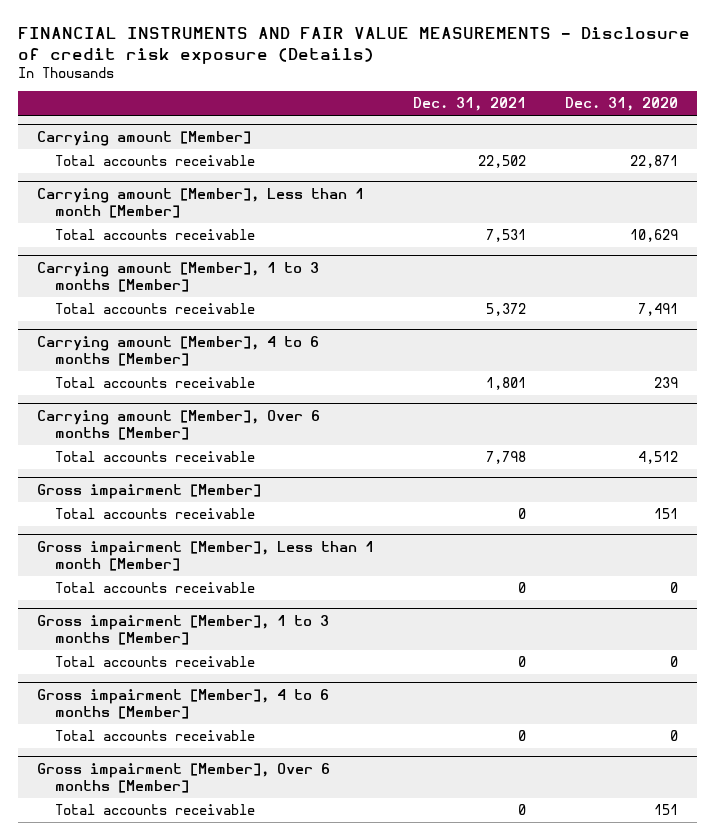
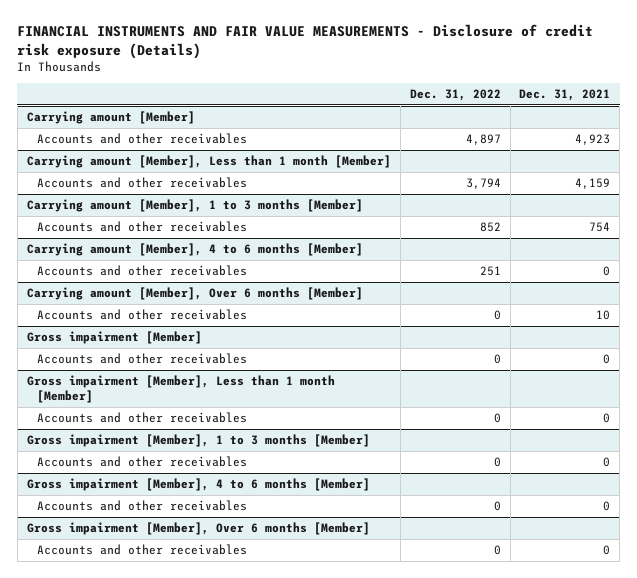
[564,97,678,112] Dec. 31, 2020 -> none
none -> [409,89,501,102] Dec. 31, 2022
[55,155,256,167] Total accounts receivable -> none
none -> [37,133,248,145] Accounts and other receivables
[55,229,256,241] Total accounts receivable -> none
none -> [37,177,248,189] Accounts and other receivables
[55,303,256,315] Total accounts receivable -> none
none -> [37,221,248,233] Accounts and other receivables
[55,377,256,389] Total accounts receivable -> none
none -> [37,265,248,277] Accounts and other receivables
[55,451,256,463] Total accounts receivable -> none
none -> [37,309,248,321] Accounts and other receivables
[55,508,256,520] Total accounts receivable -> none
none -> [37,353,248,365] Accounts and other receivables
[55,582,256,594] Total accounts receivable -> none
none -> [37,412,248,424] Accounts and other receivables
[55,656,256,668] Total accounts receivable -> none
none -> [37,456,248,468] Accounts and other receivables
[55,730,256,742] Total accounts receivable -> none
none -> [37,500,248,512] Accounts and other receivables
[55,804,256,816] Total accounts receivable -> none
none -> [37,544,248,556] Accounts and other receivables

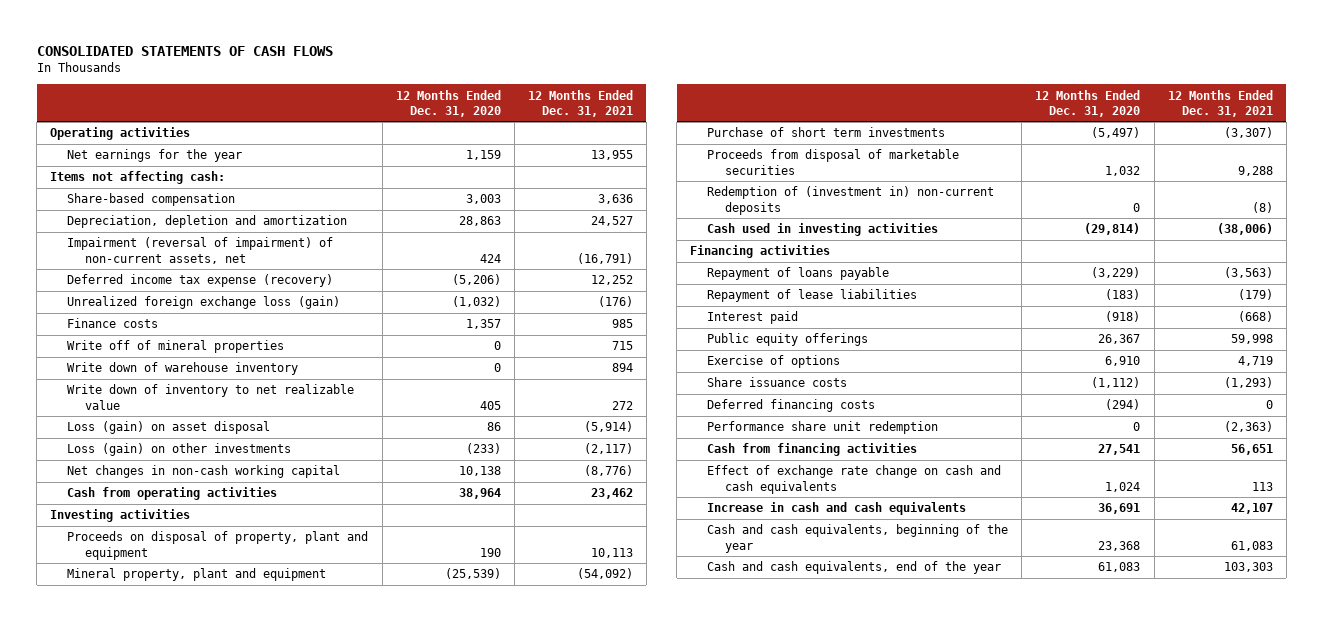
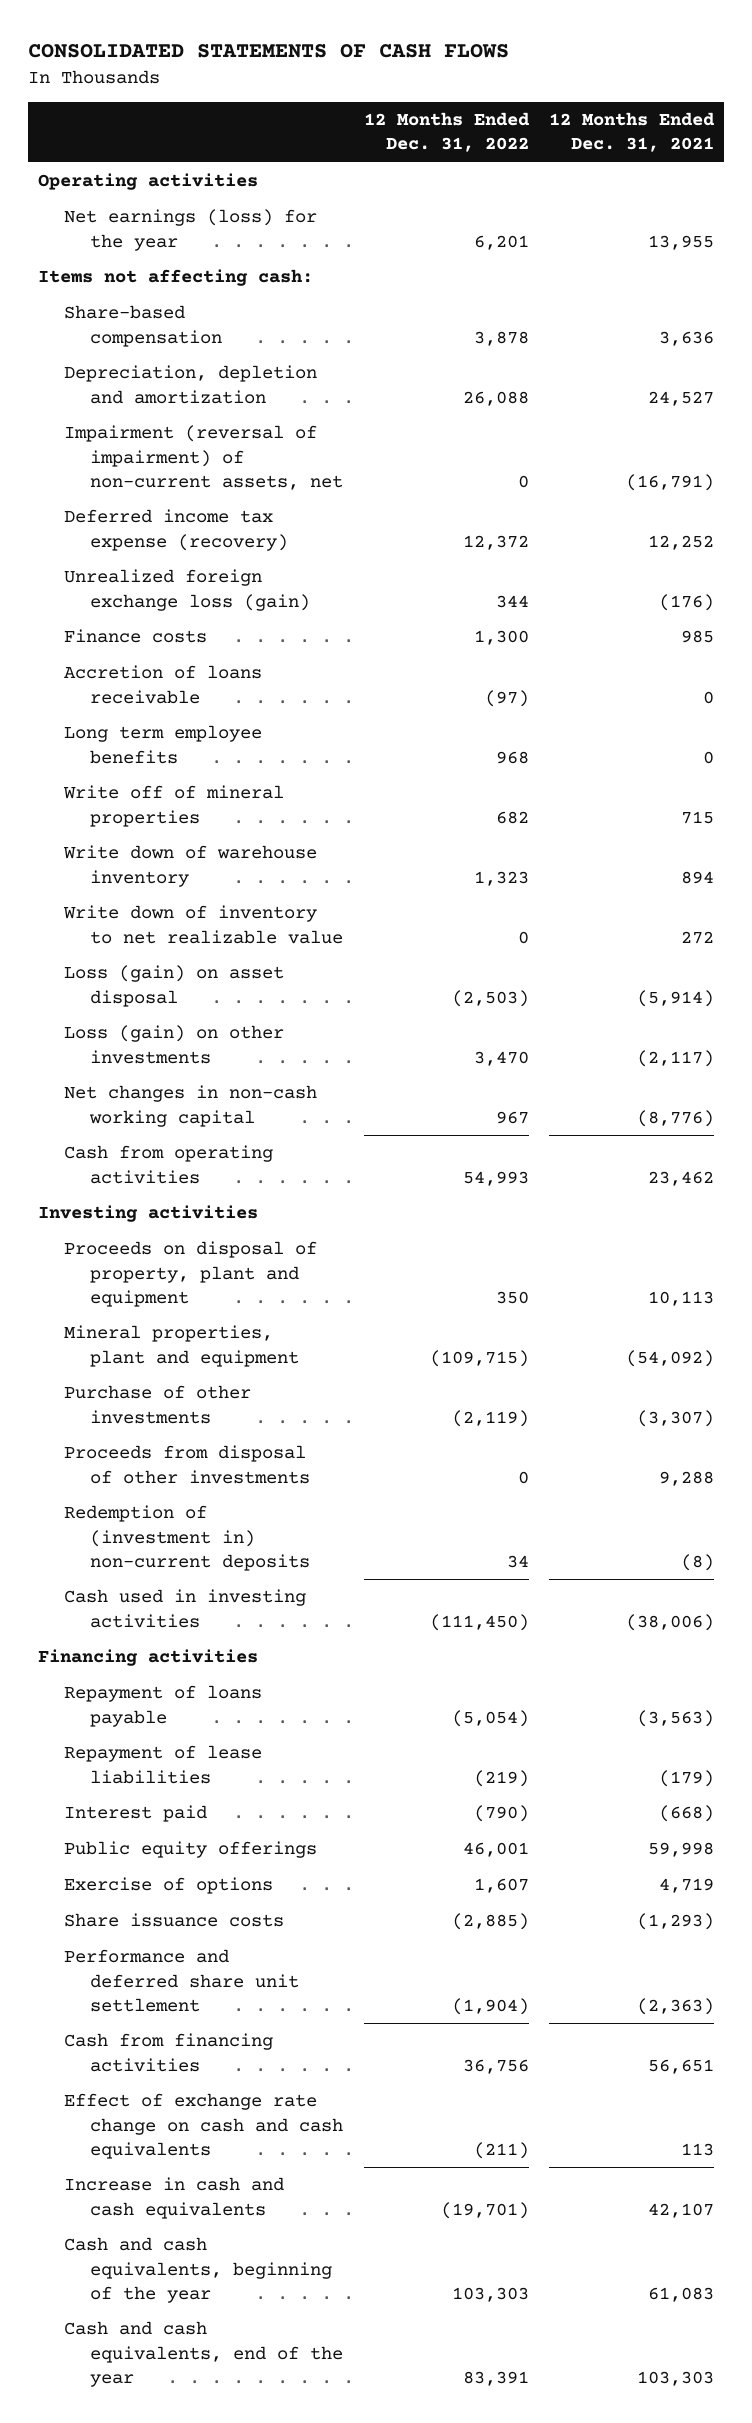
[395,89,501,118] 12 Months Ended Dec. 31, 2020 -> none
none -> [363,112,530,153] 12 Months Ended Dec. 31, 2022
[67,149,243,163] Net earnings for the year -> [64,209,318,251] Net earnings (loss) for the year
none -> [64,665,263,704] Accretion of loans receivable
none -> [64,725,263,764] Long term employee benefits
[67,568,327,582] Mineral property, plant and equipment -> [64,1325,300,1367] Mineral properties, plant and equipment
[707,127,946,138] Purchase of short term investments -> [64,1385,252,1424] Purchase of other investments
[707,149,960,175] Proceeds from disposal of marketable securities -> [64,1445,311,1484] Proceeds from disposal of other investments
[707,399,876,413] Deferred financing costs -> none
[707,421,939,435] Performance share unit redemption -> [64,1949,300,2013] Performance and deferred share unit settlement

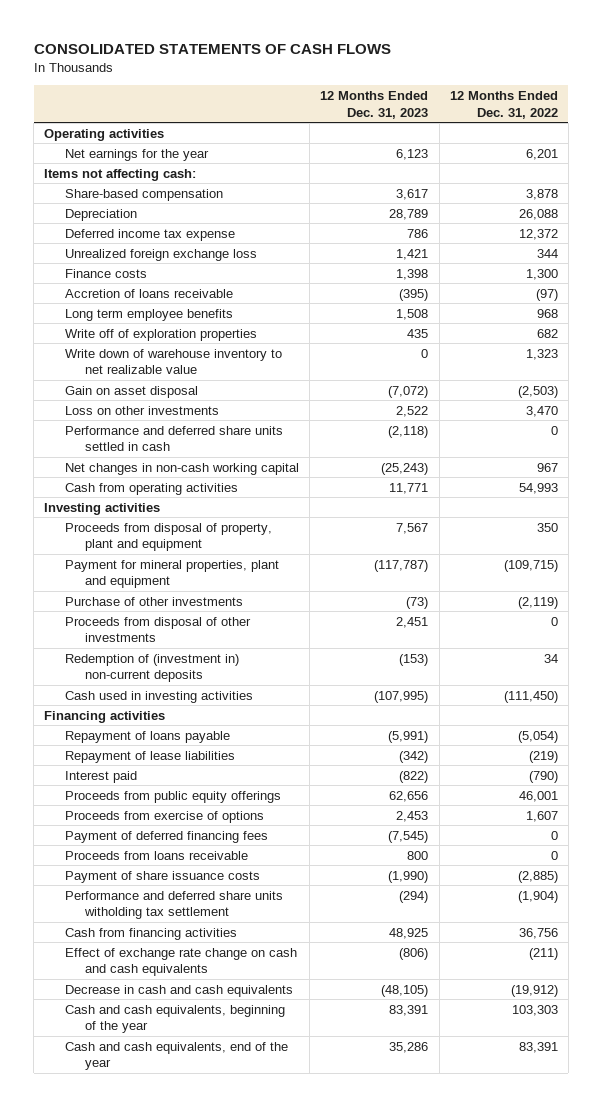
[549,112,716,153] 12 Months Ended Dec. 31, 2021 -> none
none -> [320,91,429,119] 12 Months Ended Dec. 31, 2023
[64,209,318,251] Net earnings (loss) for the year -> [64,148,209,161] Net earnings for the year
[64,425,344,491] Impairment (reversal of impairment) of non-current assets, net -> none
[64,365,318,404] Depreciation, depletion and amortization -> [64,208,137,221] Depreciation
[64,509,289,551] Deferred income tax expense (recovery) -> [64,228,235,241] Deferred income tax expense
[64,569,311,611] Unrealized foreign exchange loss (gain) -> [64,248,257,261] Unrealized foreign exchange loss
[63,845,318,887] Write down of warehouse inventory -> none
[63,785,285,827] Write off of mineral properties -> [64,328,257,341] Write off of exploration properties
[63,905,344,944] Write down of inventory to net realizable value -> [64,348,282,375] Write down of warehouse inventory to net realizable value
[517,930,529,944] 0 -> [525,348,558,360] 1,323
[64,965,285,1007] Loss (gain) on asset disposal -> [64,385,198,398] Gain on asset disposal
[64,1025,285,1064] Loss (gain) on other investments -> [64,405,219,415] Loss on other investments
none -> [64,425,283,452] Performance and deferred share units settled in cash
[64,1241,318,1308] Proceeds on disposal of property, plant and equipment -> [64,522,272,552] Proceeds from disposal of property, plant and equipment
[64,1325,300,1367] Mineral properties, plant and equipment -> [64,559,279,589] Payment for mineral properties, plant and equipment
[64,1841,318,1859] Public equity offerings -> [64,790,281,803] Proceeds from public equity offerings
[64,1877,274,1895] Exercise of options -> [64,810,264,823] Proceeds from exercise of options
none -> [64,830,268,843] Payment of deferred financing fees
none -> [64,850,248,860] Proceeds from loans receivable
[64,1913,285,1928] Share issuance costs -> [64,870,260,883] Payment of share issuance costs
[64,1949,300,2013] Performance and deferred share unit settlement -> [64,890,283,920] Performance and deferred share units witholding tax settlement
[64,2177,285,2219] Increase in cash and cash equivalents -> [64,984,293,997] Decrease in cash and cash equivalents
[440,2201,529,2219] (19,701) -> [510,984,558,997] (19,912)

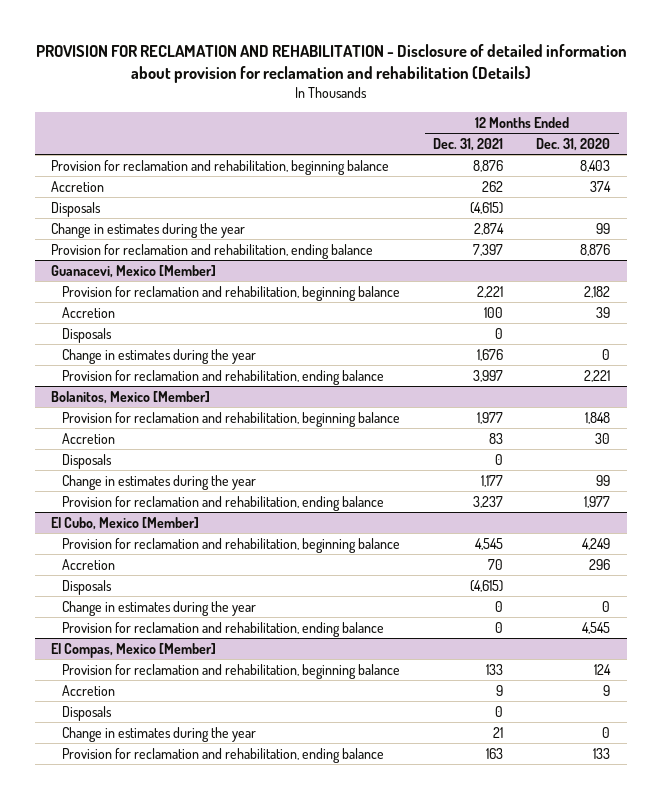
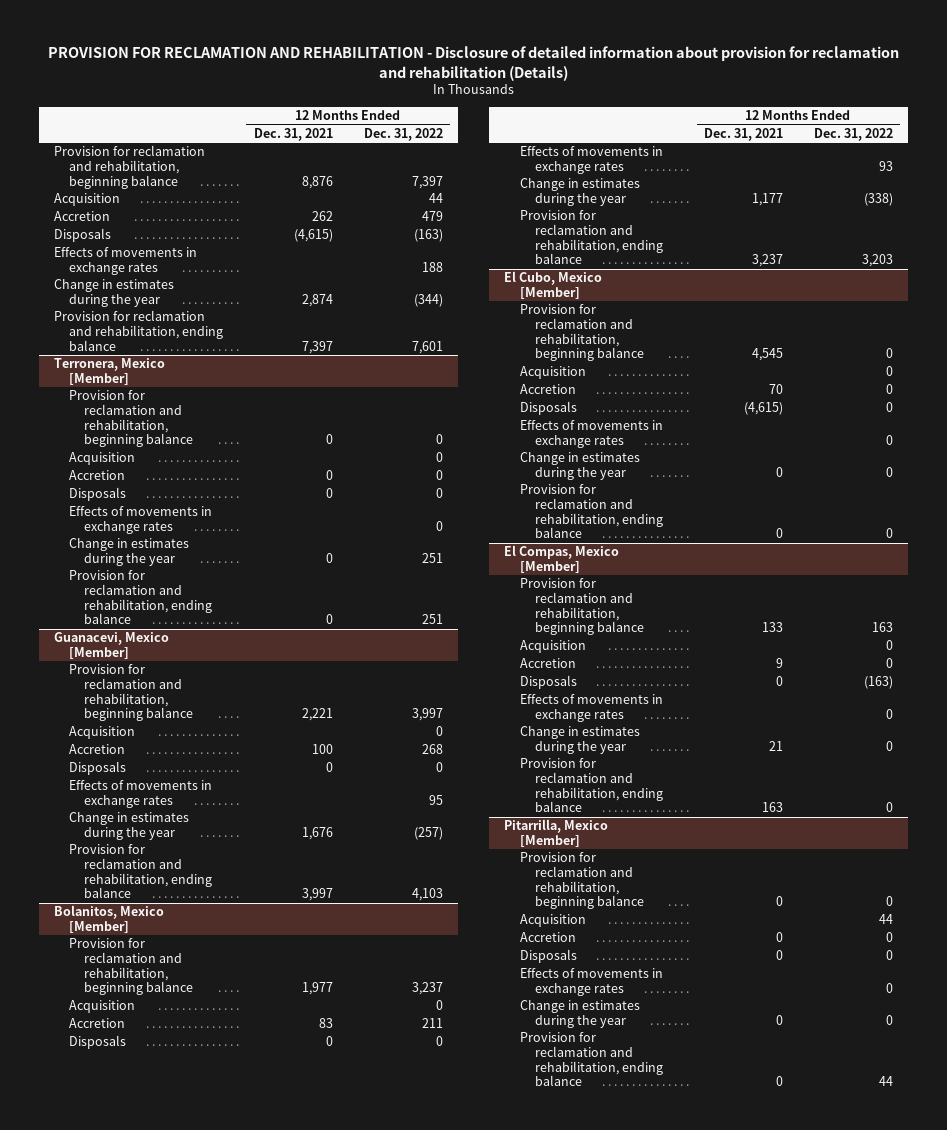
[536,137,611,151] Dec. 31, 2020 -> none
none -> [363,128,443,142] Dec. 31, 2022
none -> [54,193,121,207] Acquisition
none -> [54,247,198,276] Effects of movements in exchange rates
none -> [54,358,166,386] Terronera, Mexico [Member]
none -> [69,390,194,448] Provision for reclamation and rehabilitation, beginning balance
none -> [69,452,136,466] Acquisition
none -> [69,470,126,481] Accretion
none -> [69,487,127,502] Disposals
none -> [69,506,213,535] Effects of movements in exchange rates
none -> [69,538,190,567] Change in estimates during the year
none -> [69,570,213,625] Provision for reclamation and rehabilitation, ending balance
none -> [69,726,136,740] Acquisition
none -> [69,780,213,809] Effects of movements in exchange rates
none -> [69,1000,136,1014] Acquisition
none -> [519,146,663,175] Effects of movements in exchange rates
none -> [519,366,586,380] Acquisition
none -> [519,420,663,449] Effects of movements in exchange rates
none -> [519,640,586,654] Acquisition
none -> [519,694,663,723] Effects of movements in exchange rates
none -> [504,819,609,848] Pitarrilla, Mexico [Member]
none -> [519,852,644,910] Provision for reclamation and rehabilitation, beginning balance
none -> [519,914,586,928] Acquisition
none -> [519,932,576,943] Accretion
none -> [519,949,577,964] Disposals
none -> [519,968,663,997] Effects of movements in exchange rates
none -> [519,1000,640,1029] Change in estimates during the year
none -> [519,1032,663,1087] Provision for reclamation and rehabilitation, ending balance

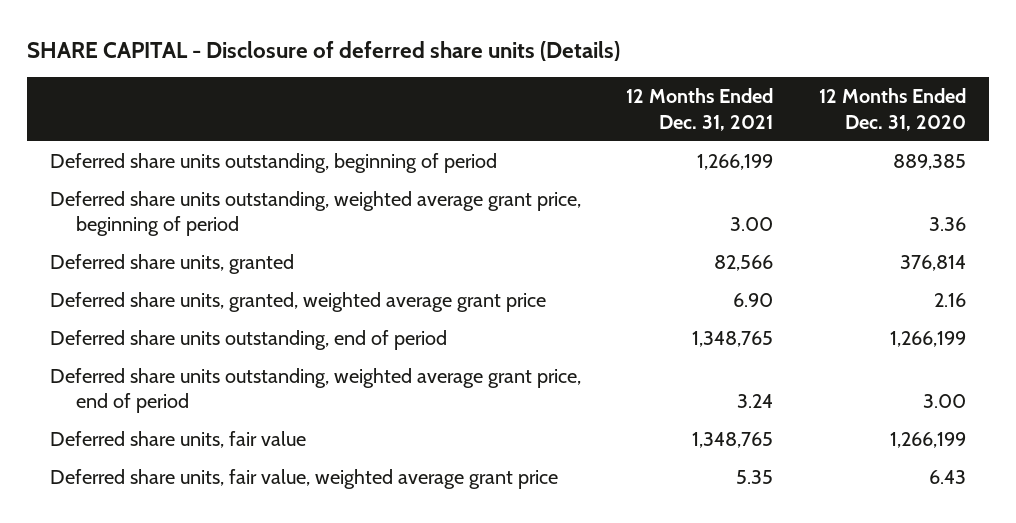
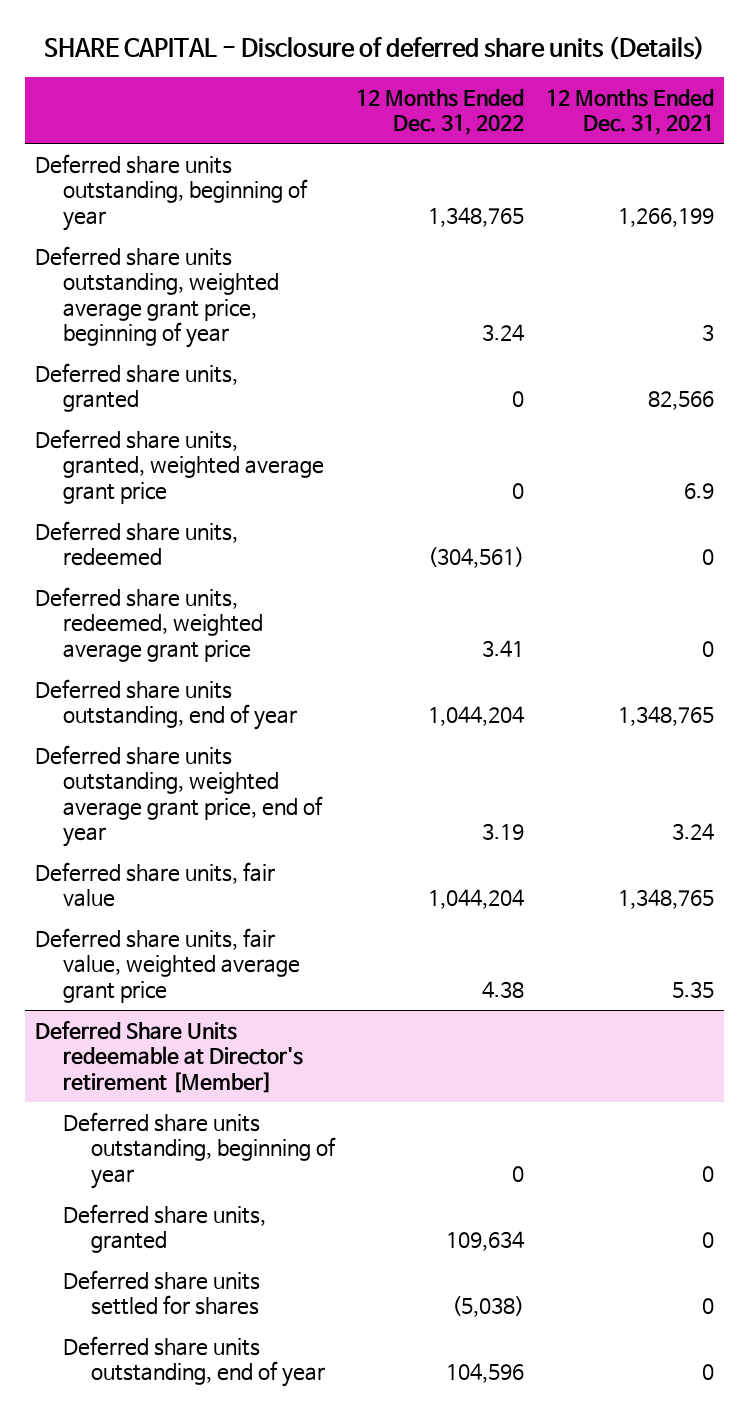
[819,88,967,131] 12 Months Ended Dec. 31, 2020 -> none
none -> [356,88,525,136] 12 Months Ended Dec. 31, 2022
[49,152,497,173] Deferred share units outstanding, beginning of period -> [35,153,309,231] Deferred share units outstanding, beginning of year
[49,190,581,237] Deferred share units outstanding, weighted average grant price, beginning of period -> [35,245,280,349] Deferred share units outstanding, weighted average grant price, beginning of year
[730,217,774,232] 3.00 -> [701,324,714,342] 3
[733,292,774,307] 6.90 -> [683,482,714,499] 6.9
none -> [35,520,239,567] Deferred share units, redeemed
none -> [35,586,264,662] Deferred share units, redeemed, weighted average grant price
[49,329,447,350] Deferred share units outstanding, end of period -> [35,678,298,731] Deferred share units outstanding, end of year
[49,367,581,414] Deferred share units outstanding, weighted average grant price, end of period -> [35,744,324,848] Deferred share units outstanding, weighted average grant price, end of year
none -> [35,1020,304,1093] Deferred Share Units redeemable at Director's retirement [Member]
none -> [63,1111,336,1189] Deferred share units outstanding, beginning of year
none -> [63,1203,267,1254] Deferred share units, granted
none -> [63,1269,261,1316] Deferred share units settled for shares
none -> [63,1335,325,1388] Deferred share units outstanding, end of year

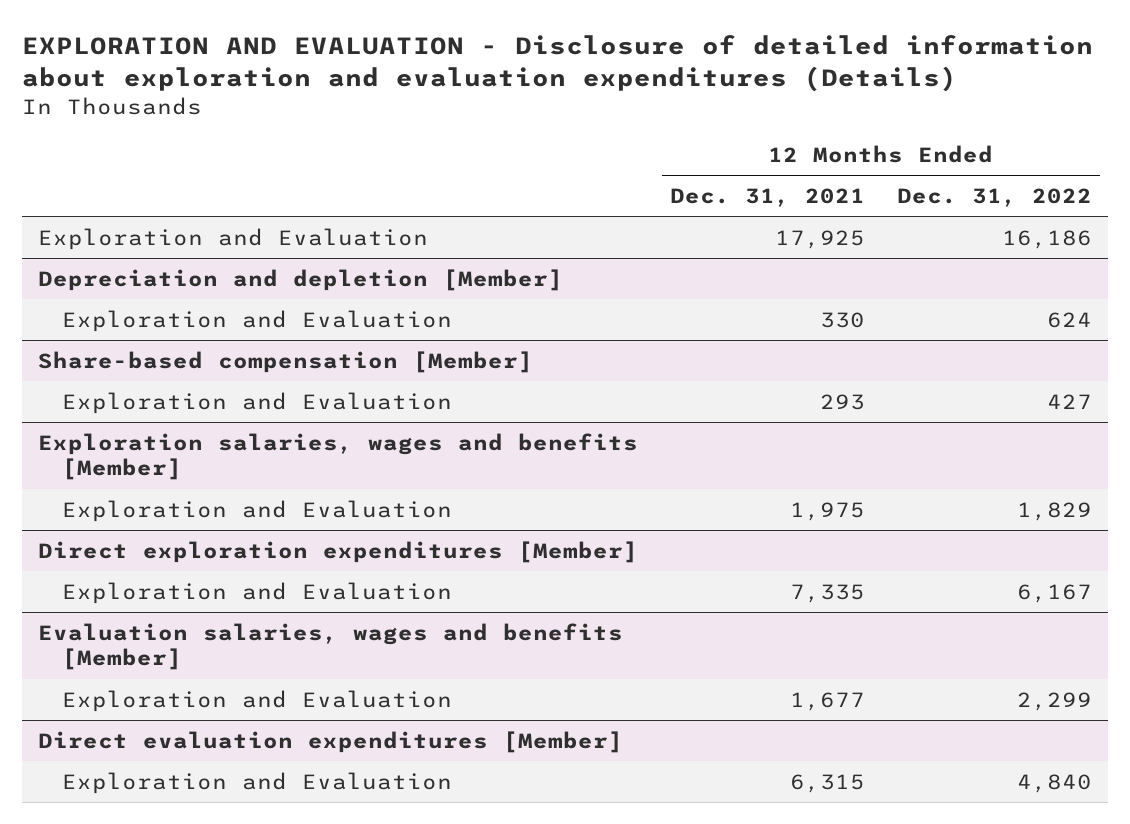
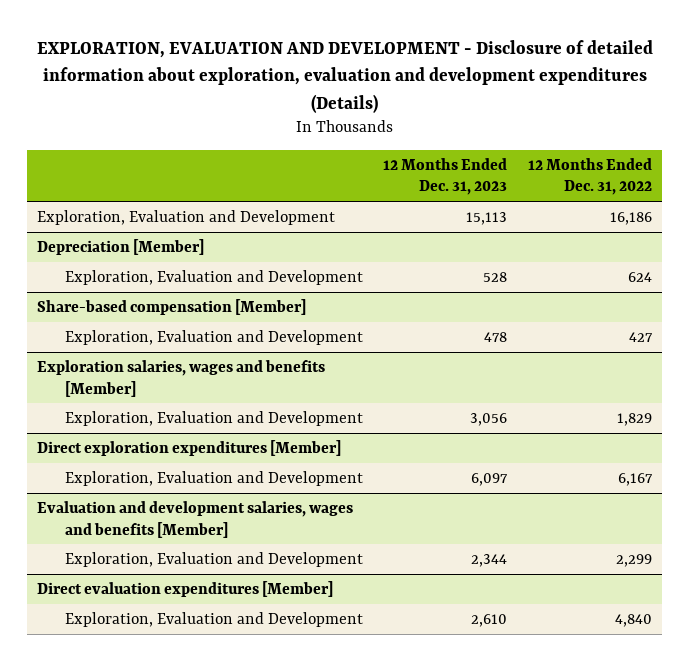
[22,35,1094,92] EXPLORATION AND EVALUATION - Disclosure of detailed information about exploration and evaluation expenditures (Details) -> [36,40,653,113] EXPLORATION, EVALUATION AND DEVELOPMENT - Disclosure of detailed information about exploration, evaluation and development expenditures (Details)
[670,187,866,207] Dec. 31, 2021 -> none
none -> [383,157,508,196] 12 Months Ended Dec. 31, 2023
[38,227,429,250] Exploration and Evaluation -> [37,209,336,225] Exploration, Evaluation and Development
[38,268,564,291] Depreciation and depletion [Member] -> [37,238,205,255] Depreciation [Member]
[61,309,452,332] Exploration and Evaluation -> [65,269,364,285] Exploration, Evaluation and Development
[61,391,452,414] Exploration and Evaluation -> [65,329,364,345] Exploration, Evaluation and Development
[61,499,452,522] Exploration and Evaluation -> [65,410,364,426] Exploration, Evaluation and Development
[61,581,452,604] Exploration and Evaluation -> [65,470,364,486] Exploration, Evaluation and Development
[38,622,624,671] Evaluation salaries, wages and benefits [Member] -> [37,500,354,538] Evaluation and development salaries, wages and benefits [Member]
[61,689,452,712] Exploration and Evaluation -> [65,551,364,567] Exploration, Evaluation and Development
[61,771,452,794] Exploration and Evaluation -> [65,611,364,627] Exploration, Evaluation and Development

